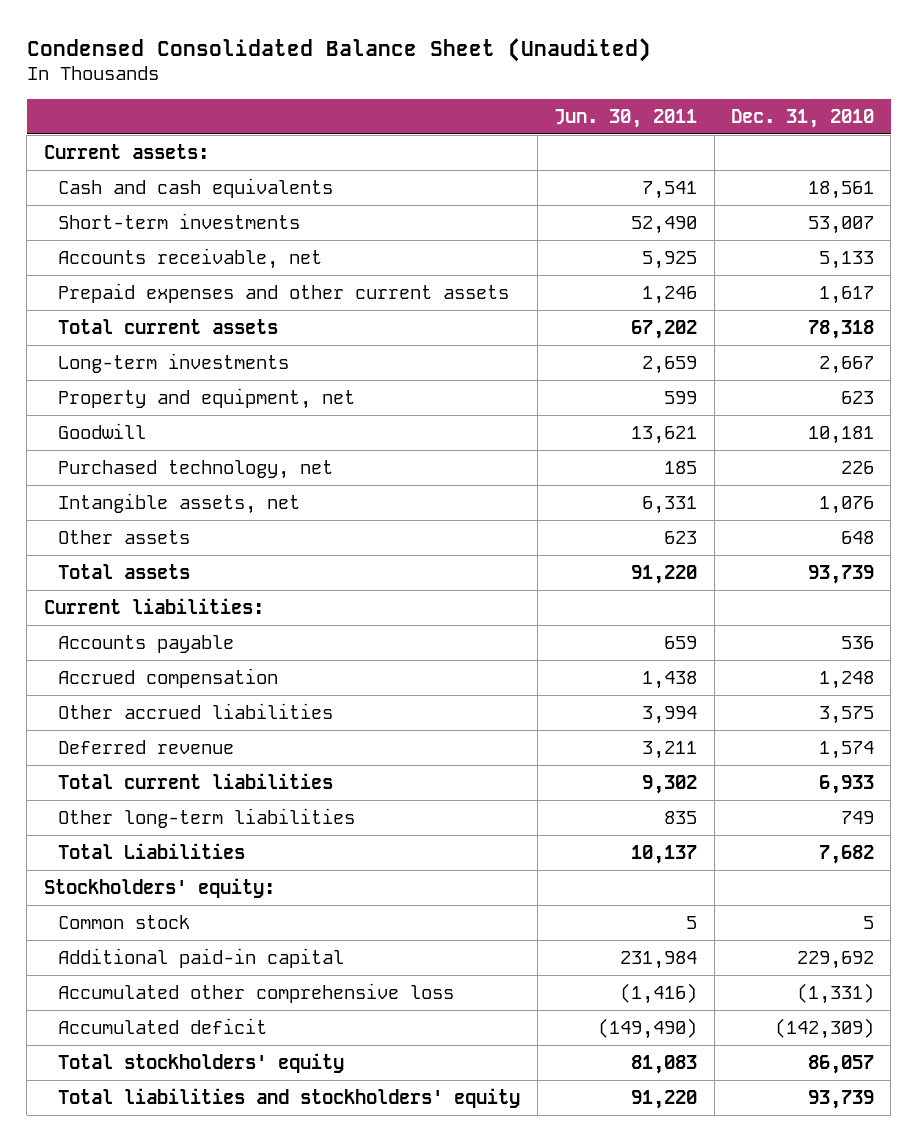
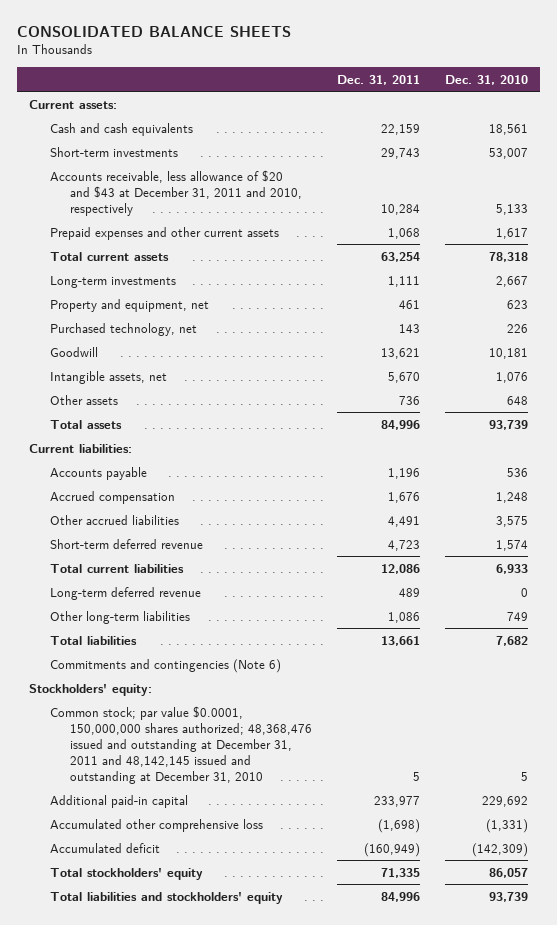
[26,37,651,62] Condensed Consolidated Balance Sheet (Unaudited) -> [16,25,291,37] CONSOLIDATED BALANCE SHEETS
[554,108,698,128] Jun. 30, 2011 -> none
none -> [336,74,420,85] Dec. 31, 2011
[58,248,323,270] Accounts receivable, net -> [49,169,302,216] Accounts receivable, less allowance of $20 and $43 at December 31, 2011 and 2010, respectively
[58,423,147,440] Goodwill -> [49,346,98,357] Goodwill
[58,740,235,755] Deferred revenue -> [49,538,203,549] Short-term deferred revenue
none -> [49,586,201,600] Long-term deferred revenue
[58,843,246,860] Total Liabilities -> [49,635,137,645] Total liabilities
none -> [49,658,281,673] Commitments and contingencies (Note 6)
[58,915,191,930] Common stock -> [49,705,312,784] Common stock; par value $0.0001, 150,000,000 shares authorized; 48,368,476 issued and outstanding at December 31, 2011 and 48,142,145 issued and outstanding at December 31, 2010

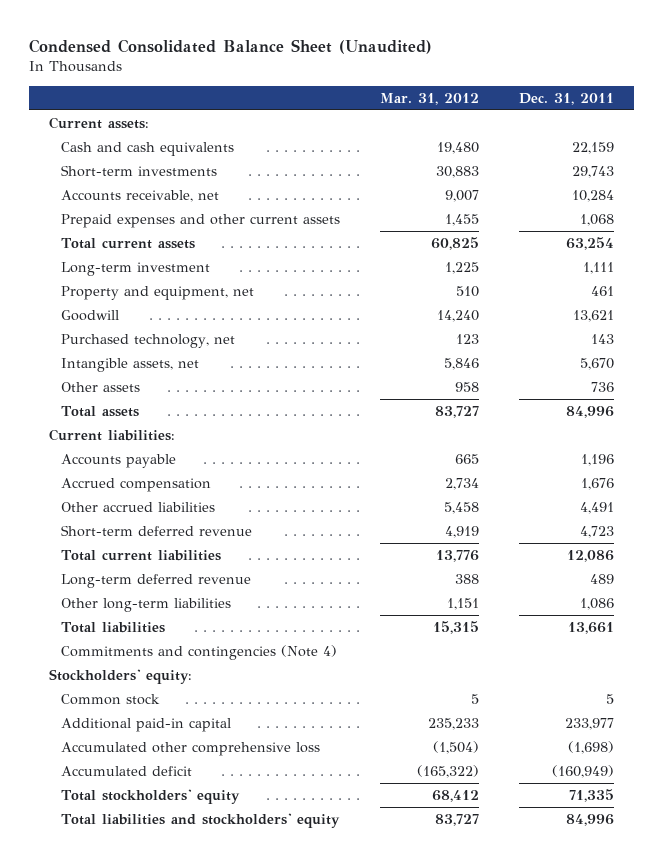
[16,25,291,37] CONSOLIDATED BALANCE SHEETS -> [29,38,433,54] Condensed Consolidated Balance Sheet (Unaudited)
[444,74,528,85] Dec. 31, 2010 -> none
none -> [380,92,480,105] Mar. 31, 2012
[49,169,302,216] Accounts receivable, less allowance of $20 and $43 at December 31, 2011 and 2010, respectively -> [61,190,220,203] Accounts receivable, net
[49,275,176,288] Long-term investments -> [61,262,211,277] Long-term investment
[49,322,197,336] Purchased technology, net -> [61,334,236,349] Purchased technology, net
[49,658,281,673] Commitments and contingencies (Note 6) -> [61,645,338,661] Commitments and contingencies (Note 4)
[49,705,312,784] Common stock; par value $0.0001, 150,000,000 shares authorized; 48,368,476 issued and outstanding at December 31, 2011 and 48,142,145 issued and outstanding at December 31, 2010 -> [61,694,161,706] Common stock

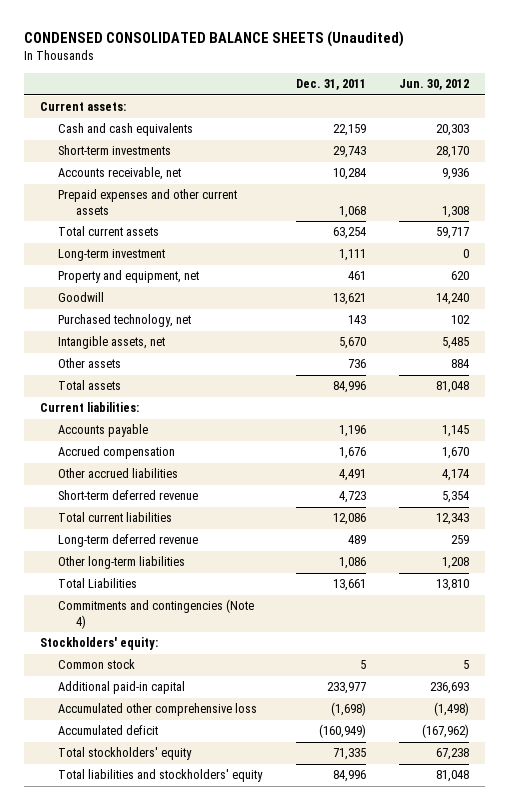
[29,38,433,54] Condensed Consolidated Balance Sheet (Unaudited) -> [23,31,404,48] CONDENSED CONSOLIDATED BALANCE SHEETS (Unaudited)
[380,92,480,105] Mar. 31, 2012 -> none
none -> [398,79,469,91] Jun. 30, 2012
[61,622,166,634] Total liabilities -> [58,578,138,589] Total Liabilities

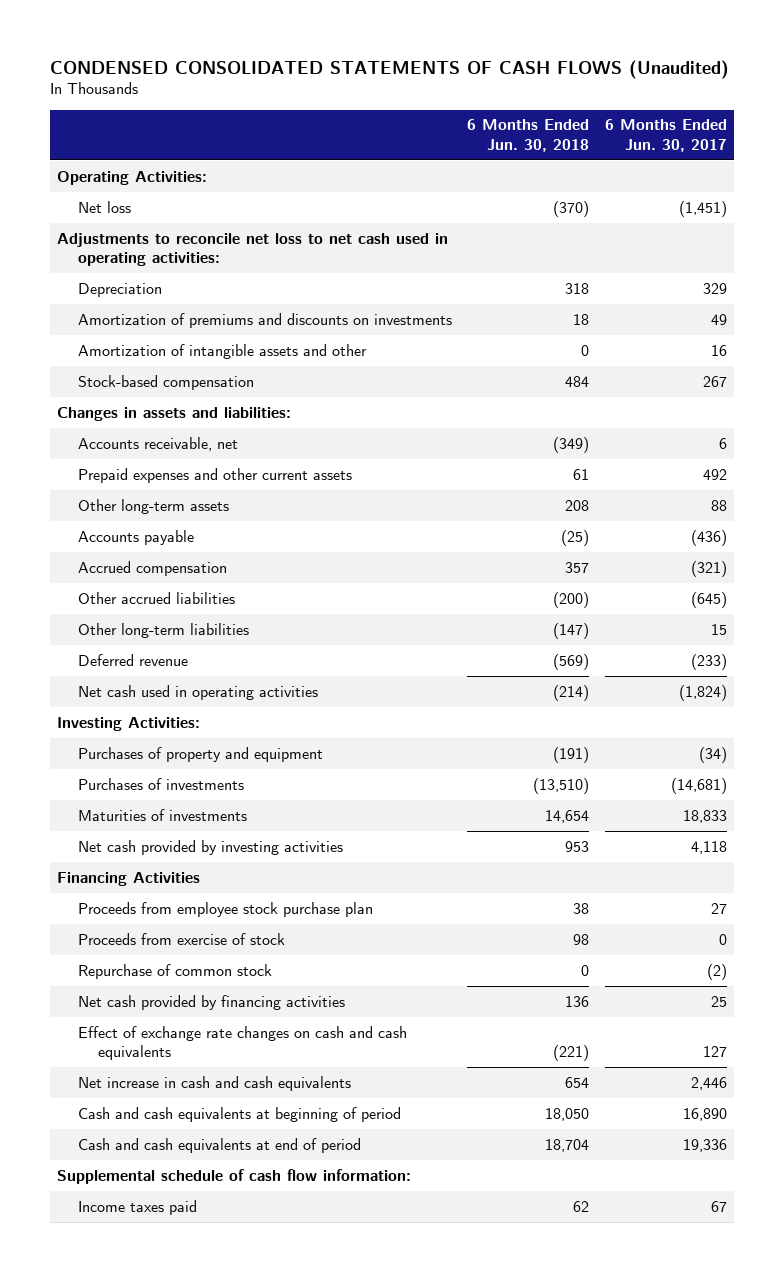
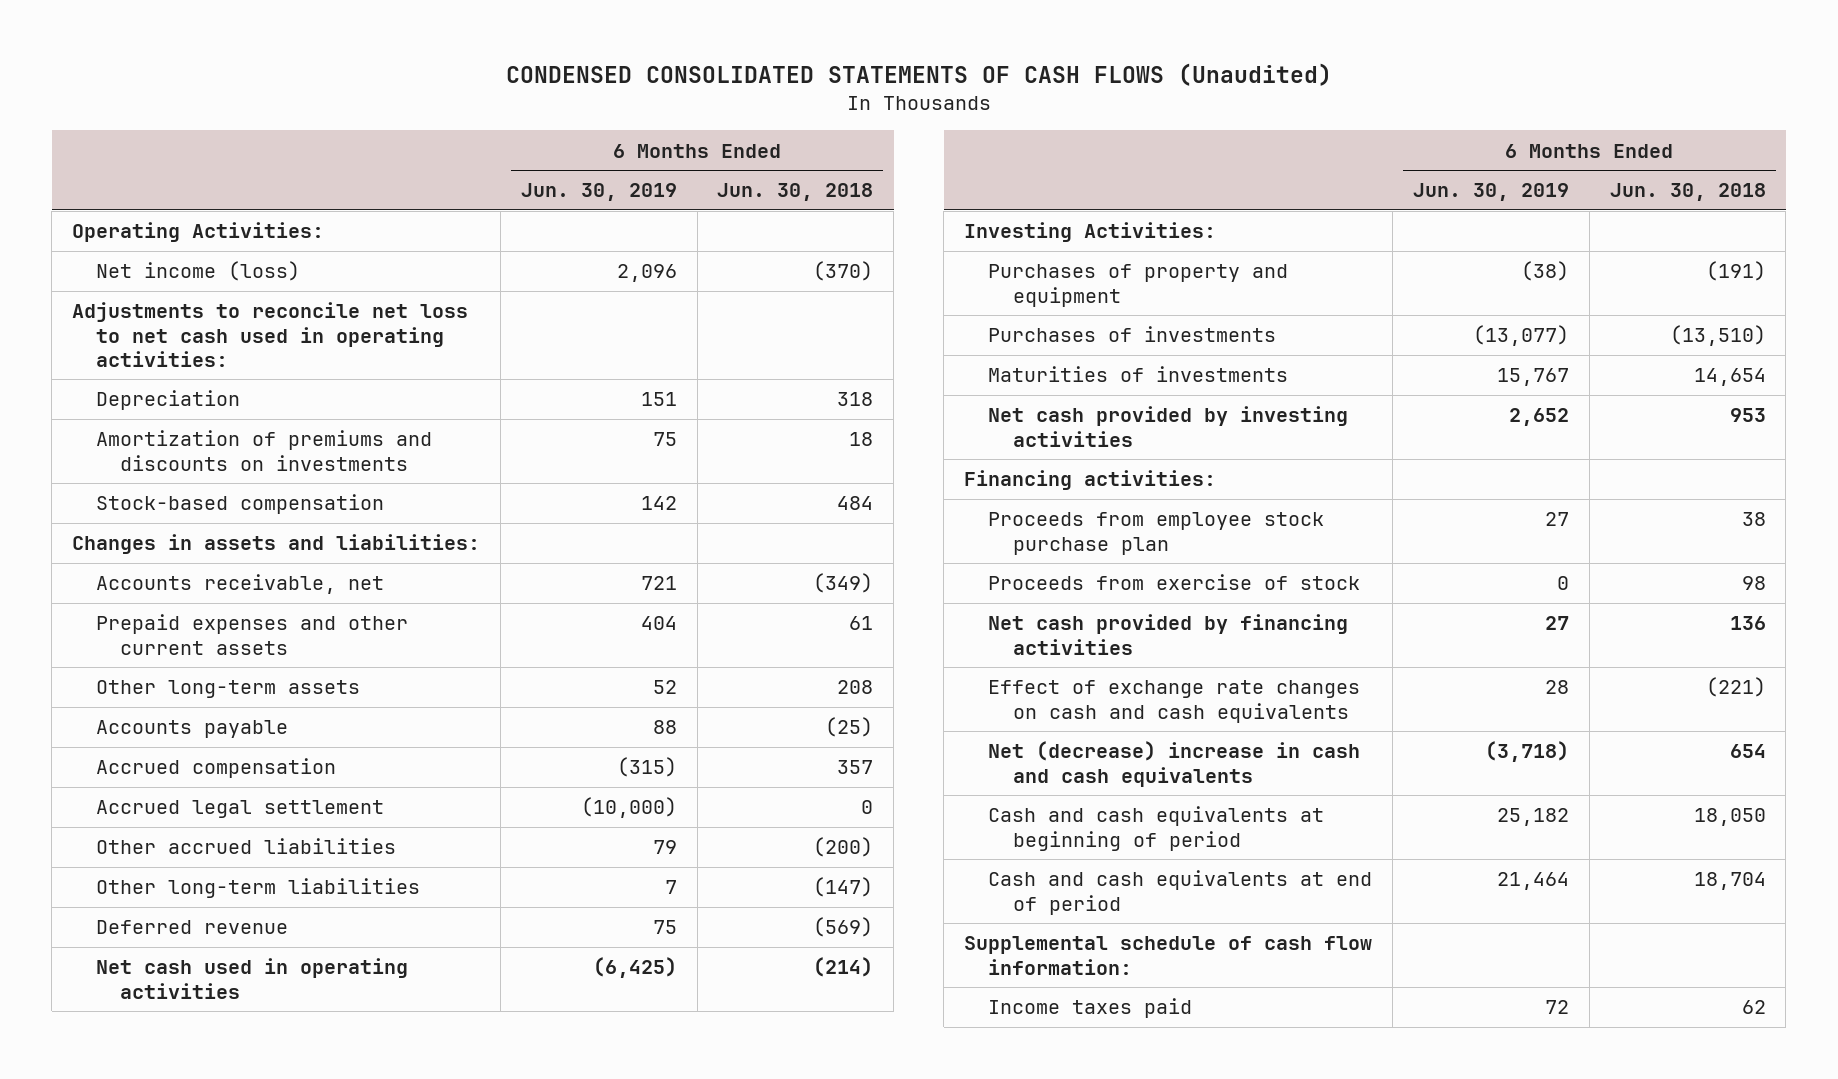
[604,119,727,152] 6 Months Ended Jun. 30, 2017 -> none
none -> [520,183,677,202] Jun. 30, 2019
[77,200,131,213] Net loss -> [96,261,301,282] Net income (loss)
[77,343,367,359] Amortization of intangible assets and other -> none
none -> [96,800,385,819] Accrued legal settlement
[57,871,201,886] Financing Activities -> [964,470,1217,491] Financing activities:
[77,963,272,979] Repurchase of common stock -> none
[77,1075,351,1091] Net increase in cash and cash equivalents -> [988,741,1361,787] Net (decrease) increase in cash and cash equivalents

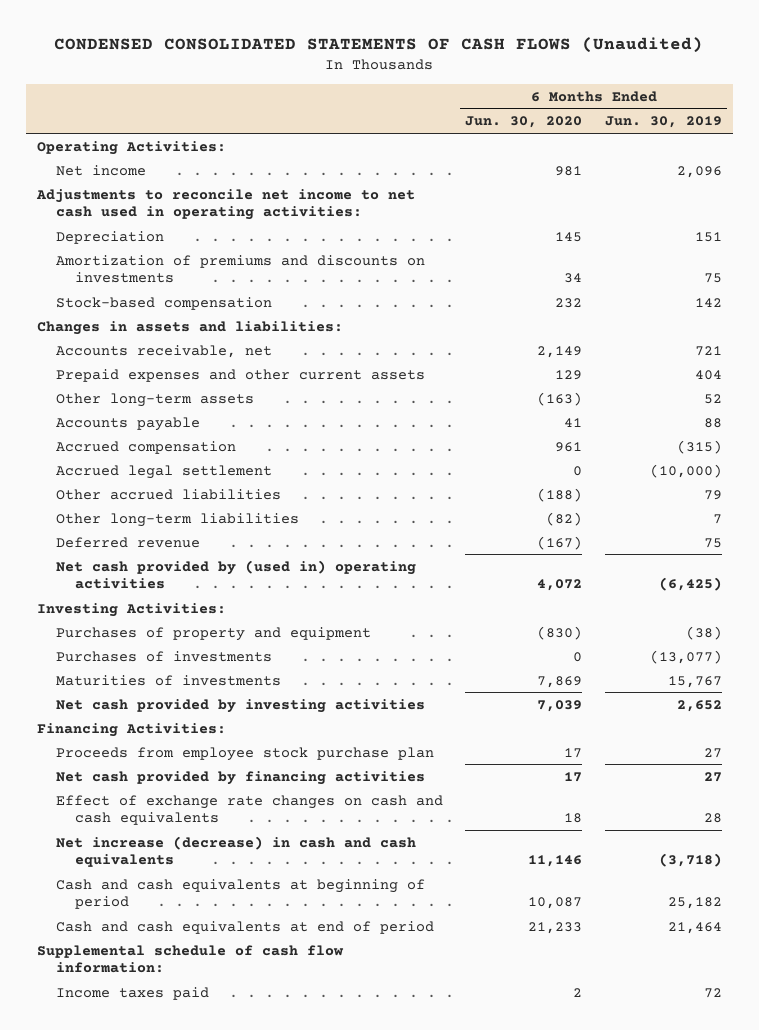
[717,183,874,202] Jun. 30, 2018 -> none
none -> [465,116,583,129] Jun. 30, 2020
[96,261,301,282] Net income (loss) -> [55,164,146,176] Net income
[71,302,468,367] Adjustments to reconcile net loss to net cash used in operating activities: -> [35,188,415,221] Adjustments to reconcile net income to net cash used in operating activities:
[96,958,409,999] Net cash used in operating activities -> [55,559,416,590] Net cash provided by (used in) operating activities
[964,470,1217,491] Financing activities: -> [36,722,226,737] Financing Activities:
[988,574,1361,591] Proceeds from exercise of stock -> none
[988,741,1361,787] Net (decrease) increase in cash and cash equivalents -> [55,835,416,868] Net increase (decrease) in cash and cash equivalents

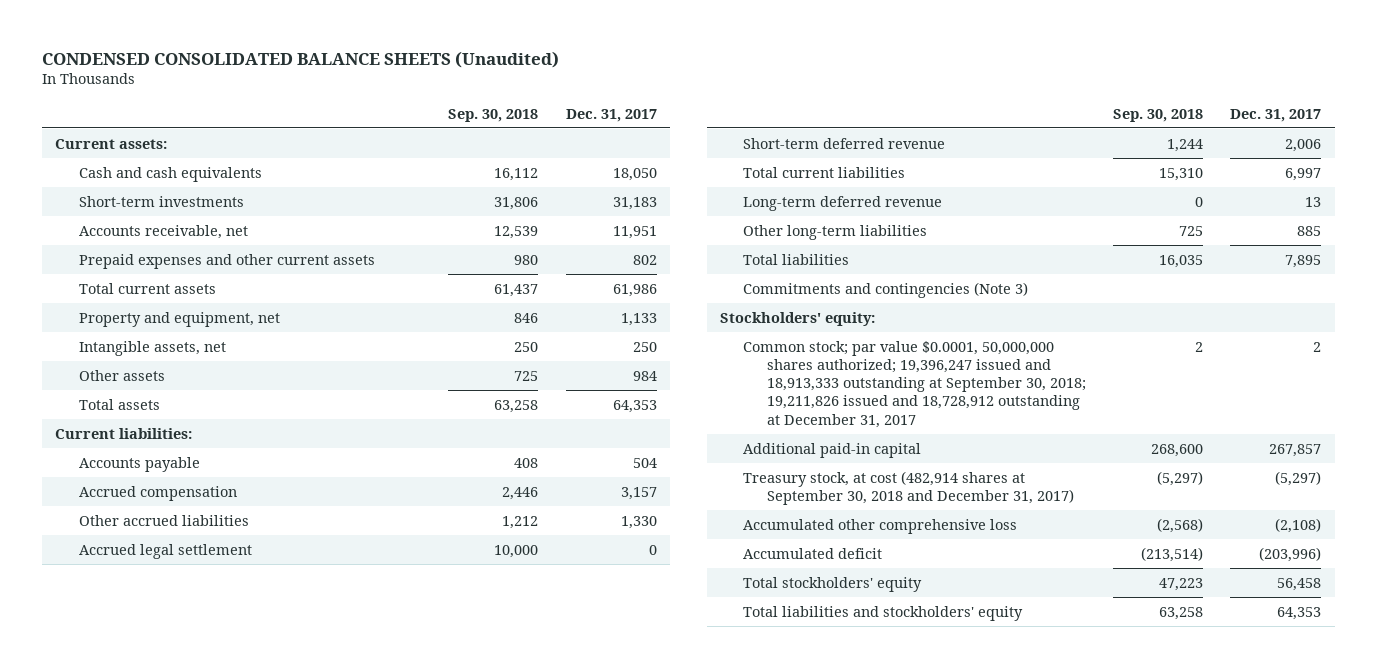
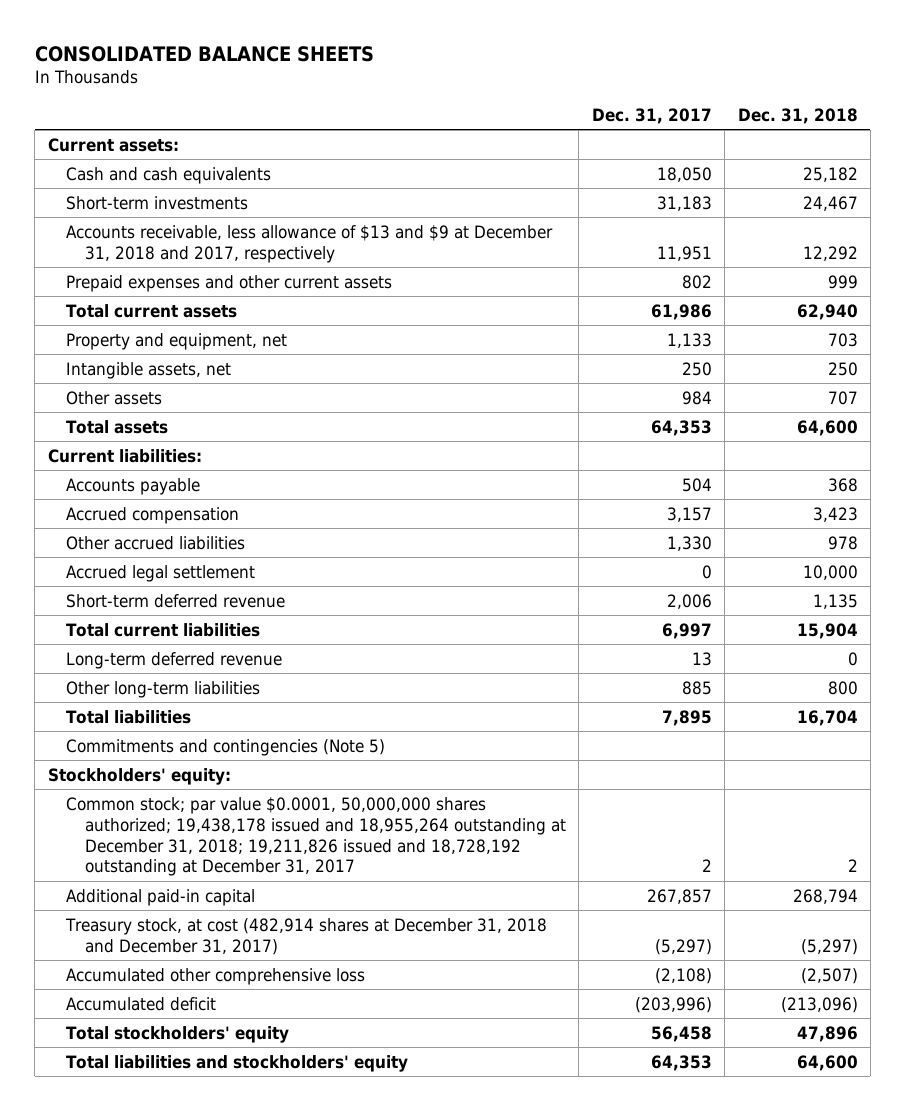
[41,50,559,68] CONDENSED CONSOLIDATED BALANCE SHEETS (Unaudited) -> [34,45,374,62] CONSOLIDATED BALANCE SHEETS
[448,108,539,122] Sep. 30, 2018 -> none
none -> [737,107,858,124] Dec. 31, 2018
[78,224,248,239] Accounts receivable, net -> [66,224,554,263] Accounts receivable, less allowance of $13 and $9 at December 31, 2018 and 2017, respectively
[743,281,1029,298] Commitments and contingencies (Note 3) -> [66,738,386,756] Commitments and contingencies (Note 5)
[743,340,1086,428] Common stock; par value $0.0001, 50,000,000 shares authorized; 19,396,247 issued and 18,913,333 outstanding at September 30, 2018; 19,211,826 issued and 18,728,912 outstanding at December 31, 2017 -> [66,796,567,877] Common stock; par value $0.0001, 50,000,000 shares authorized; 19,438,178 issued and 18,955,264 outstanding at December 31, 2018; 19,211,826 issued and 18,728,192 outstanding at December 31, 2017
[743,470,1074,506] Treasury stock, at cost (482,914 shares at September 30, 2018 and December 31, 2017) -> [65,917,548,955] Treasury stock, at cost (482,914 shares at December 31, 2018 and December 31, 2017)

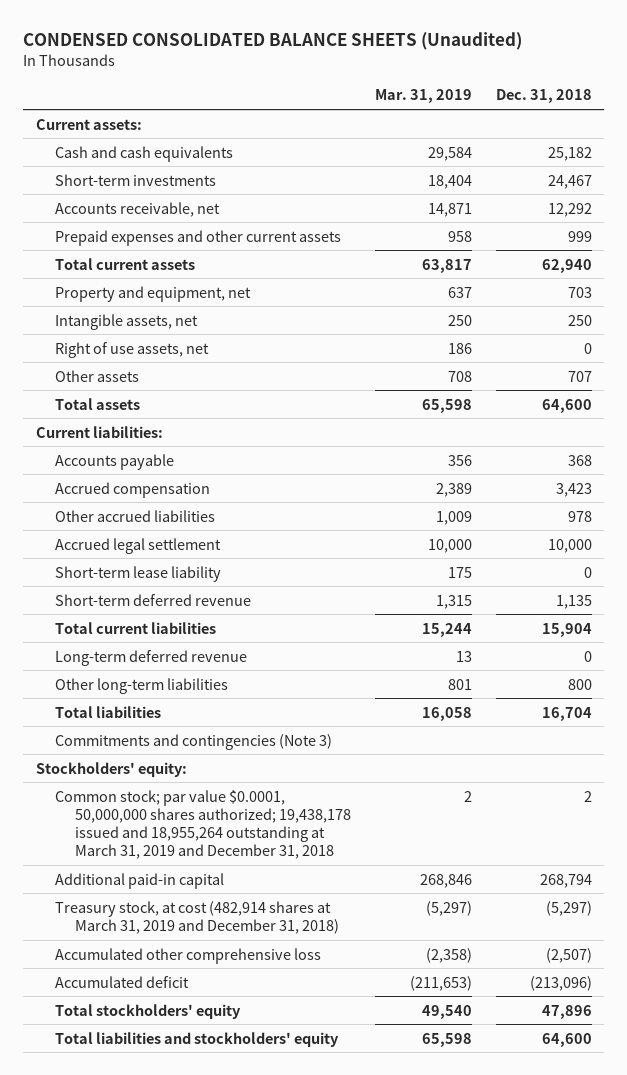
[34,45,374,62] CONSOLIDATED BALANCE SHEETS -> [23,32,523,51] CONDENSED CONSOLIDATED BALANCE SHEETS (Unaudited)
[591,107,712,124] Dec. 31, 2017 -> none
none -> [374,89,472,104] Mar. 31, 2019
[66,224,554,263] Accounts receivable, less allowance of $13 and $9 at December 31, 2018 and 2017, respectively -> [55,201,221,217] Accounts receivable, net
none -> [55,341,210,358] Right of use assets, net
none -> [55,565,222,582] Short-term lease liability
[66,738,386,756] Commitments and contingencies (Note 5) -> [55,733,333,750] Commitments and contingencies (Note 3)
[66,796,567,877] Common stock; par value $0.0001, 50,000,000 shares authorized; 19,438,178 issued and 18,955,264 outstanding at December 31, 2018; 19,211,826 issued and 18,728,192 outstanding at December 31, 2017 -> [55,789,351,860] Common stock; par value $0.0001, 50,000,000 shares authorized; 19,438,178 issued and 18,955,264 outstanding at March 31, 2019 and December 31, 2018
[65,917,548,955] Treasury stock, at cost (482,914 shares at December 31, 2018 and December 31, 2017) -> [55,900,339,934] Treasury stock, at cost (482,914 shares at March 31, 2019 and December 31, 2018)

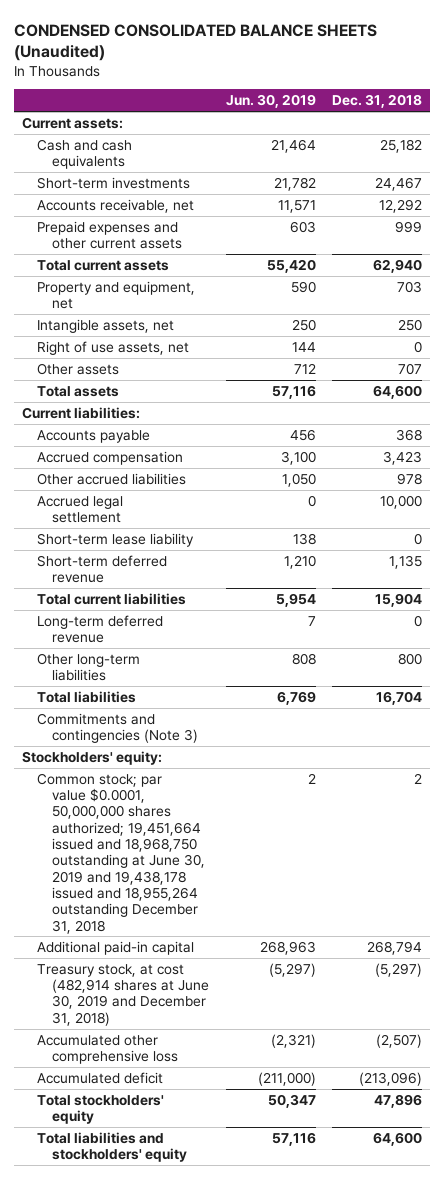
[374,89,472,104] Mar. 31, 2019 -> none
none -> [225,94,316,109] Jun. 30, 2019
[55,789,351,860] Common stock; par value $0.0001, 50,000,000 shares authorized; 19,438,178 issued and 18,955,264 outstanding at March 31, 2019 and December 31, 2018 -> [37,772,206,934] Common stock; par value $0.0001, 50,000,000 shares authorized; 19,451,664 issued and 18,968,750 outstanding at June 30, 2019 and 19,438,178 issued and 18,955,264 outstanding December 31, 2018
[55,900,339,934] Treasury stock, at cost (482,914 shares at March 31, 2019 and December 31, 2018) -> [37,963,210,1026] Treasury stock, at cost (482,914 shares at June 30, 2019 and December 31, 2018)

